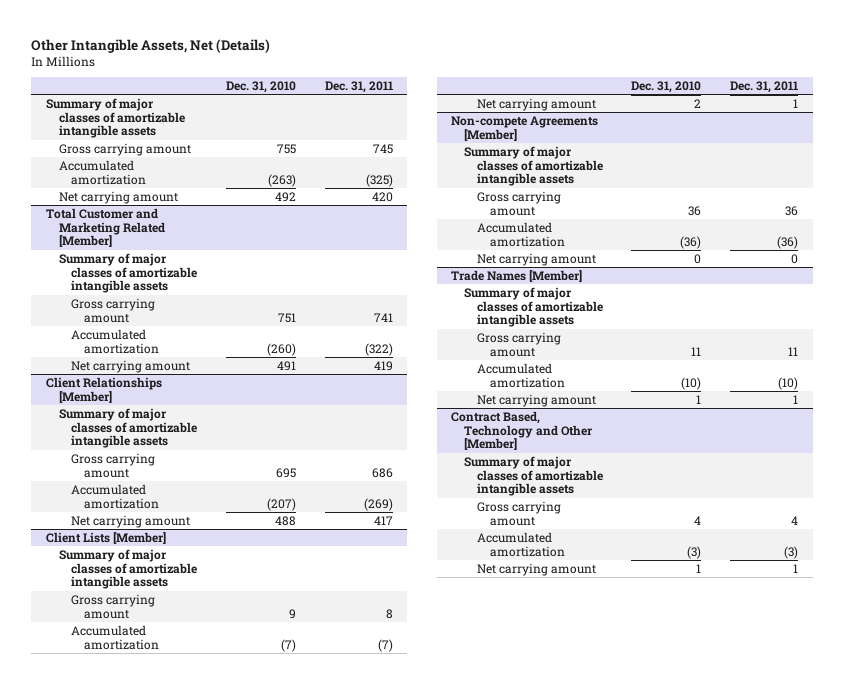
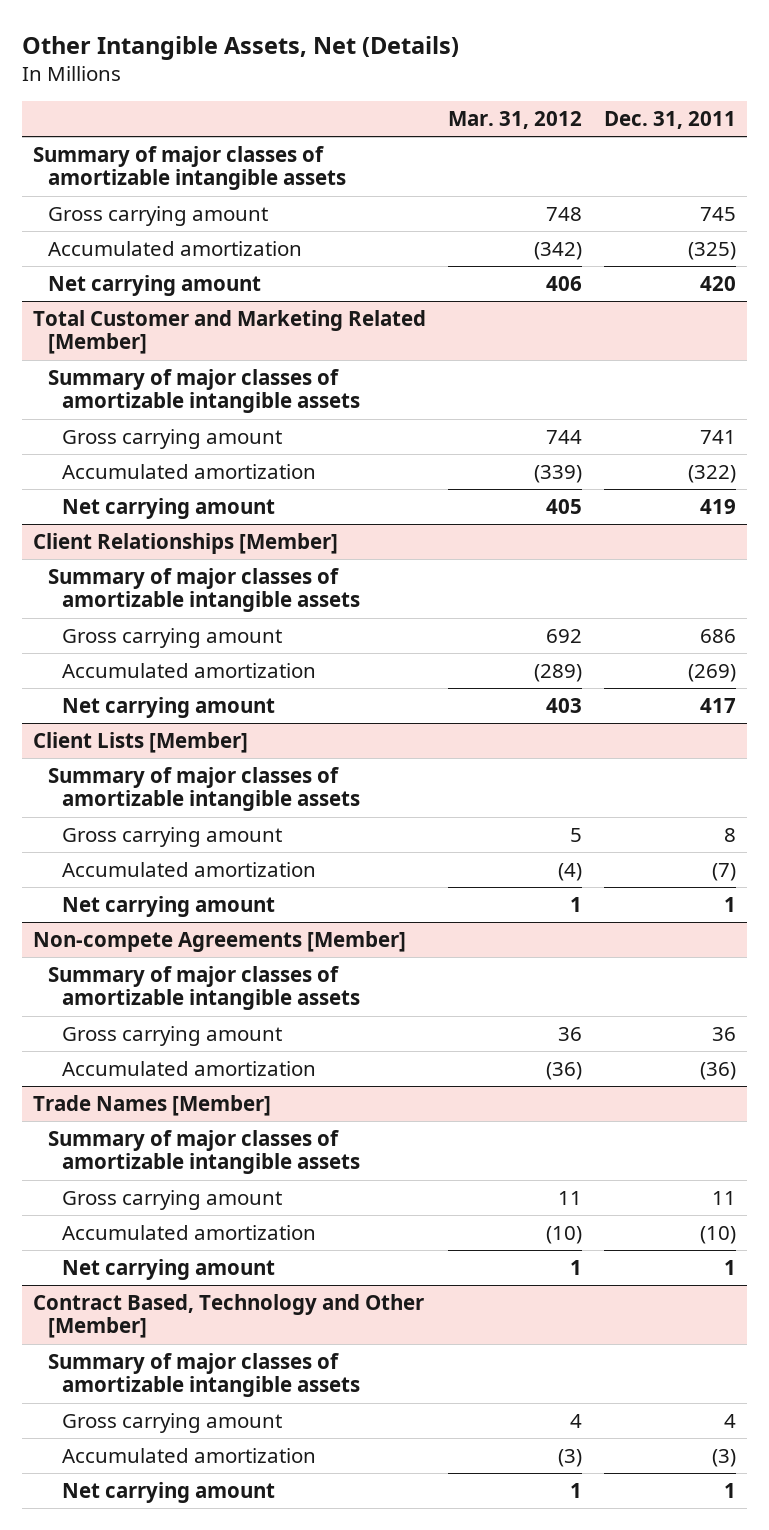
[226,81,297,94] Dec. 31, 2010 -> none
none -> [447,111,582,130] Mar. 31, 2012
[476,252,596,266] Net carrying amount -> none

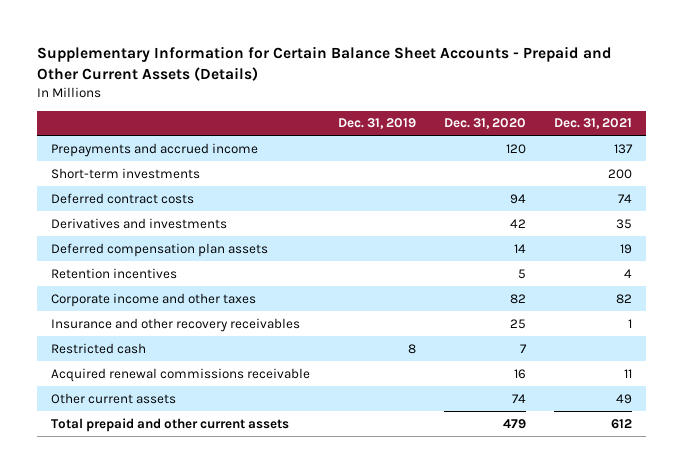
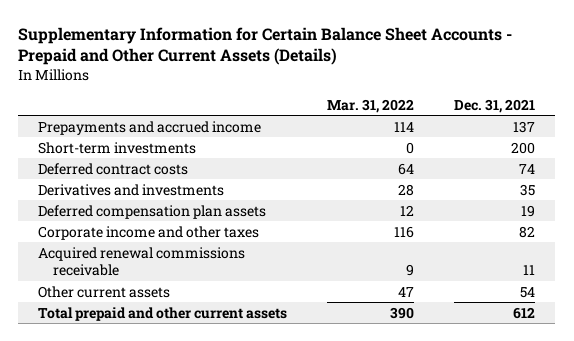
[338,118,417,130] Dec. 31, 2019 -> none
[443,118,526,130] Dec. 31, 2020 -> none
none -> [327,98,415,113] Mar. 31, 2022
[51,267,178,279] Retention incentives -> none
[51,317,301,332] Insurance and other recovery receivables -> none
[51,342,147,354] Restricted cash -> none
[615,393,632,404] 49 -> [520,286,536,298] 54

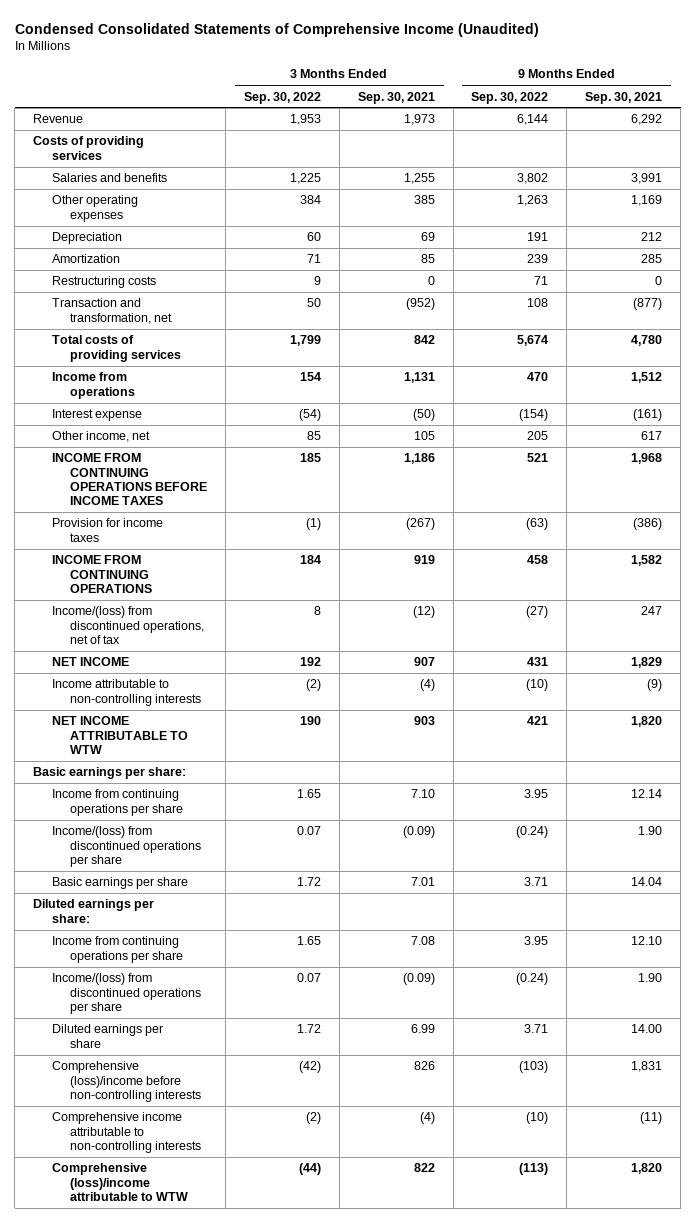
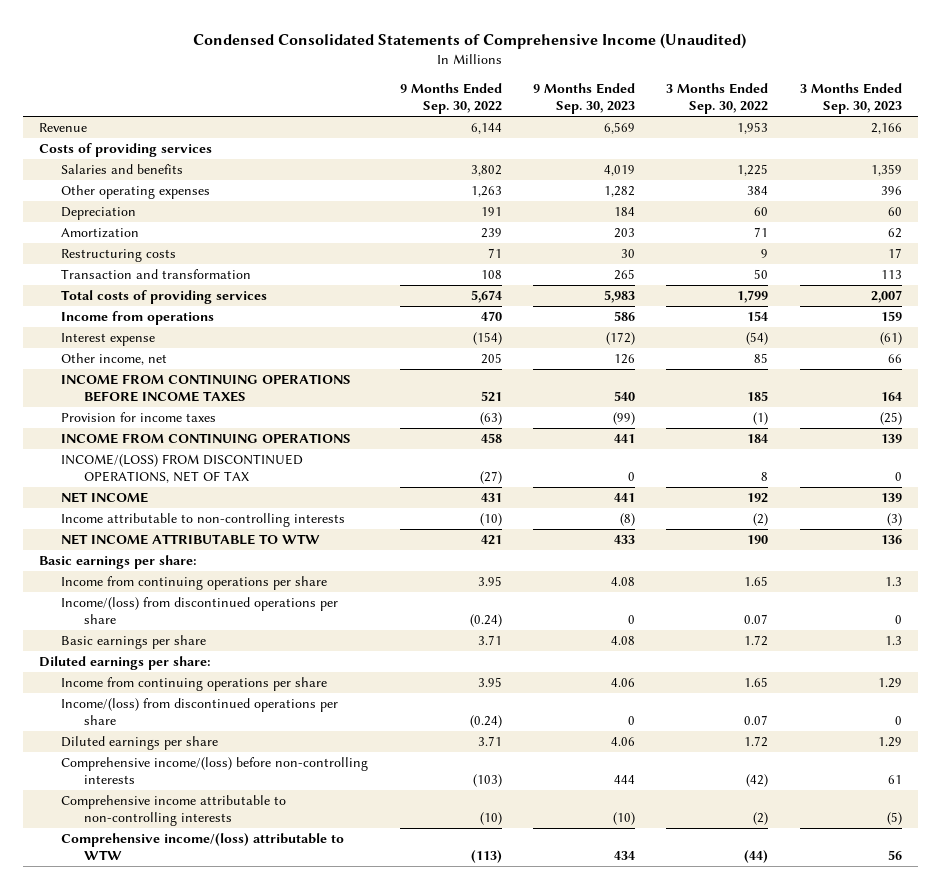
[357,91,435,104] Sep. 30, 2021 -> none
[585,91,663,104] Sep. 30, 2021 -> none
none -> [533,83,636,115] 9 Months Ended Sep. 30, 2023
none -> [799,83,902,115] 3 Months Ended Sep. 30, 2023
[51,298,173,324] Transaction and transformation, net -> [61,269,252,280] Transaction and transformation
[51,606,205,644] Income/(loss) from discontinued operations, net of tax -> [61,454,304,484] INCOME/(LOSS) FROM DISCONTINUED OPERATIONS, NET OF TAX
[51,1061,202,1102] Comprehensive (loss)/income before non-controlling interests -> [61,757,369,785] Comprehensive income/(loss) before non-controlling interests
[51,1163,189,1201] Comprehensive (loss)/income attributable to WTW -> [61,833,345,861] Comprehensive income/(loss) attributable to WTW

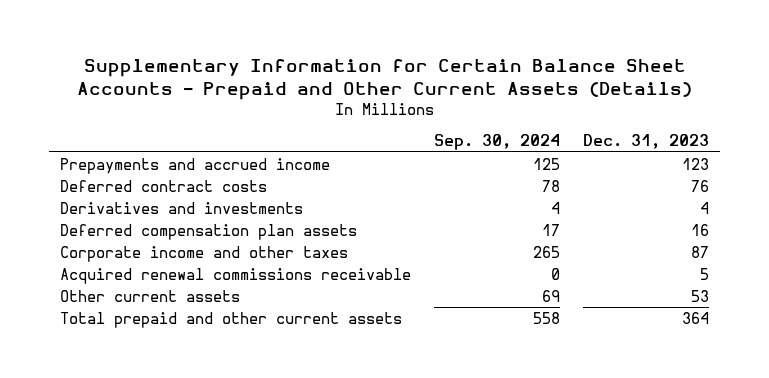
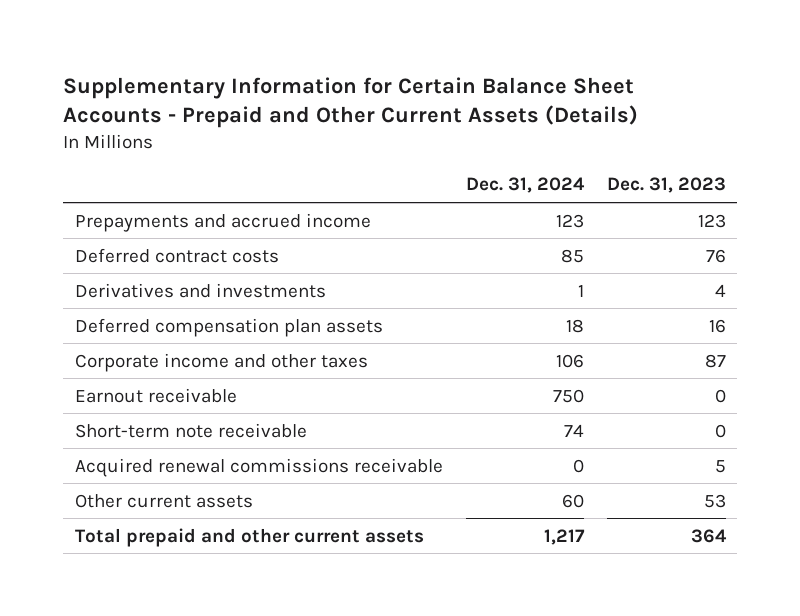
[434,134,561,151] Sep. 30, 2024 -> none
none -> [465,177,585,194] Dec. 31, 2024
none -> [74,387,237,403] Earnout receivable
none -> [74,422,307,438] Short-term note receivable

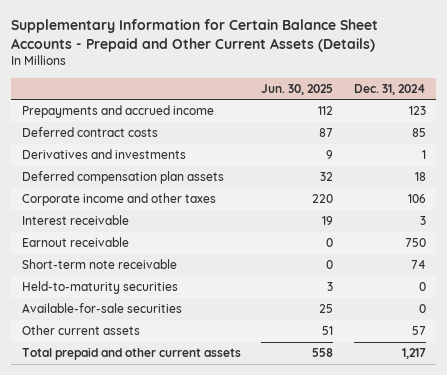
[606,177,726,194] Dec. 31, 2023 -> none
none -> [261,83,334,95] Jun. 30, 2025
none -> [21,215,129,226] Interest receivable
[74,457,443,477] Acquired renewal commissions receivable -> none
none -> [21,281,178,295] Held-to-maturity securities
none -> [21,303,182,314] Available-for-sale securities
[561,493,584,508] 60 -> [411,326,426,336] 57

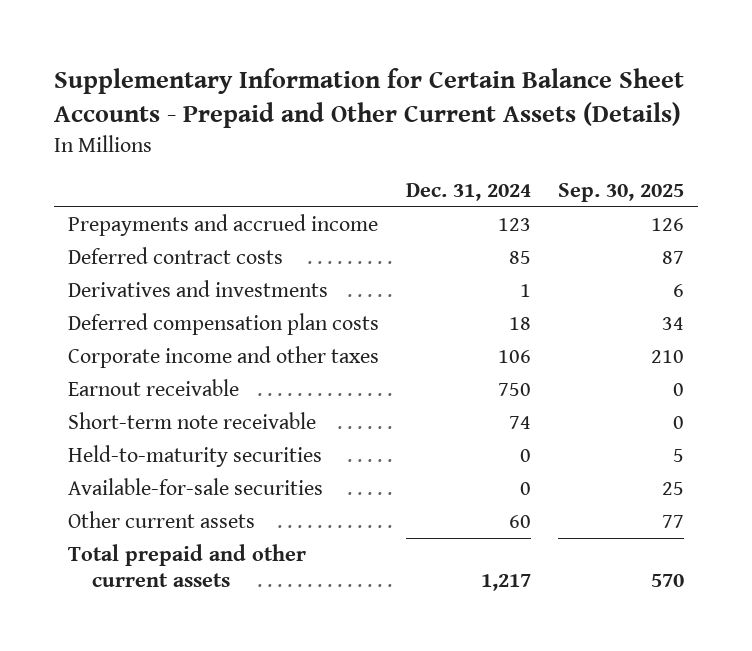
[261,83,334,95] Jun. 30, 2025 -> none
none -> [558,183,685,203] Sep. 30, 2025
[21,171,224,185] Deferred compensation plan assets -> [67,313,379,336] Deferred compensation plan costs
[21,215,129,226] Interest receivable -> none
[411,326,426,336] 57 -> [508,515,531,529] 60

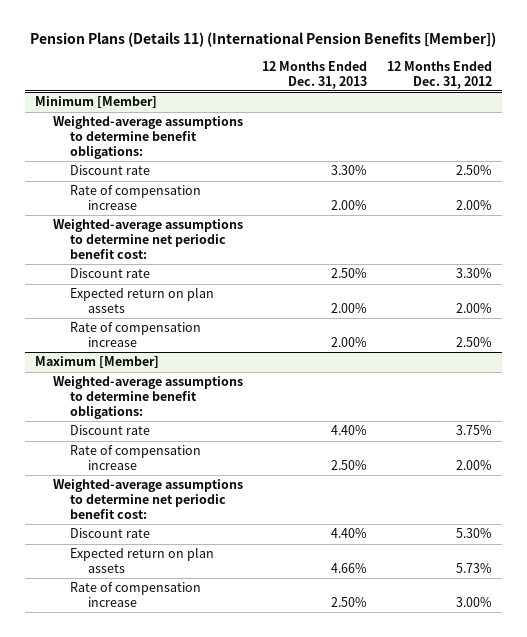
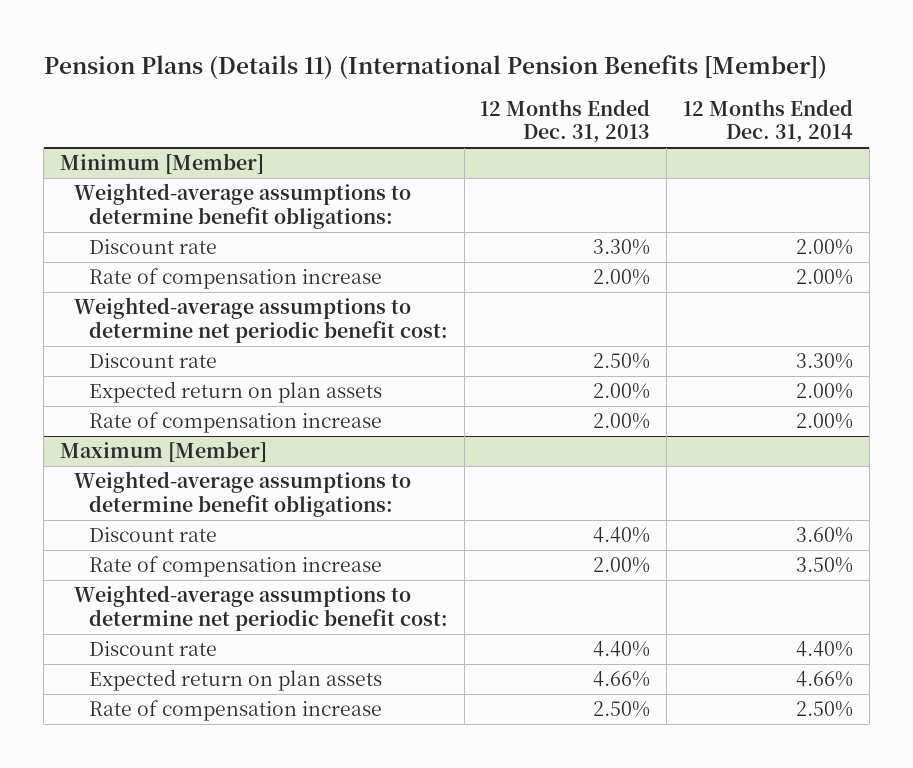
[387,60,493,89] 12 Months Ended Dec. 31, 2012 -> none
none -> [682,98,853,144] 12 Months Ended Dec. 31, 2014
[331,460,368,471] 2.50% -> [593,557,651,574] 2.00%

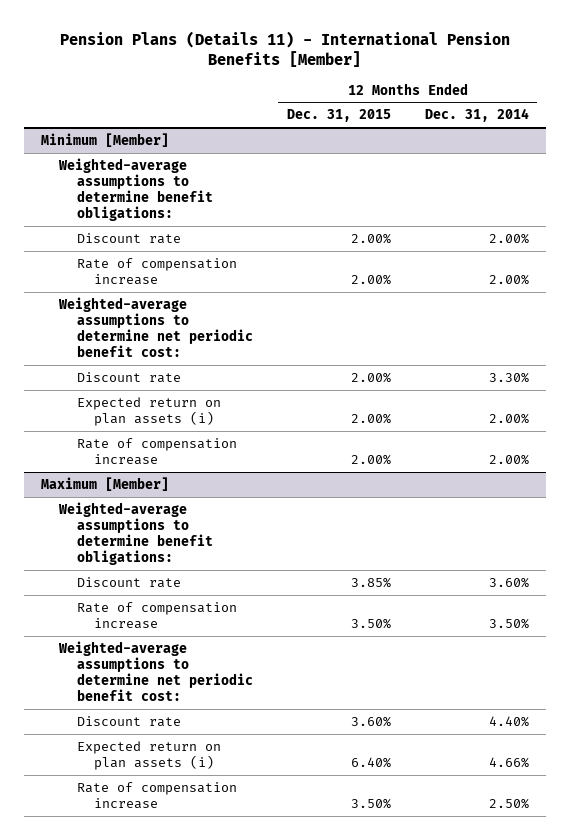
[43,54,827,79] Pension Plans (Details 11) (International Pension Benefits [Member]) -> [60,30,511,67] Pension Plans (Details 11) - International Pension Benefits [Member]
[480,98,651,144] 12 Months Ended Dec. 31, 2013 -> none
none -> [286,109,391,123] Dec. 31, 2015
[88,381,382,404] Expected return on plan assets -> [76,396,221,426] Expected return on plan assets (i)
[88,669,382,692] Expected return on plan assets -> [76,740,221,770] Expected return on plan assets (i)

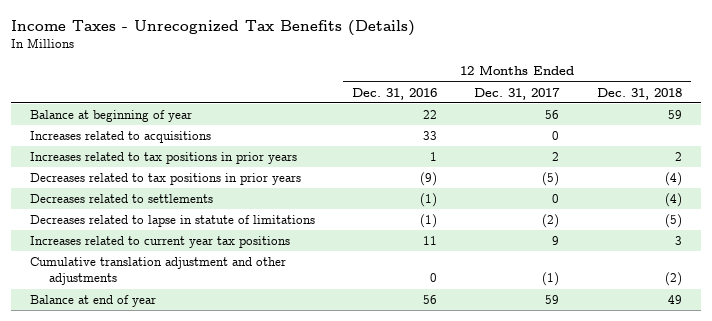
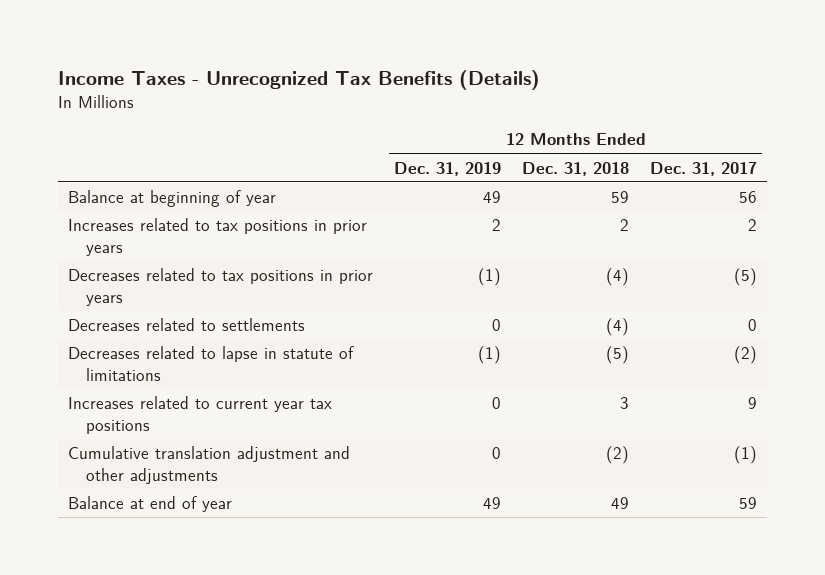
[352,87,438,100] Dec. 31, 2016 -> none
none -> [394,161,502,176] Dec. 31, 2019
[29,130,211,143] Increases related to acquisitions -> none

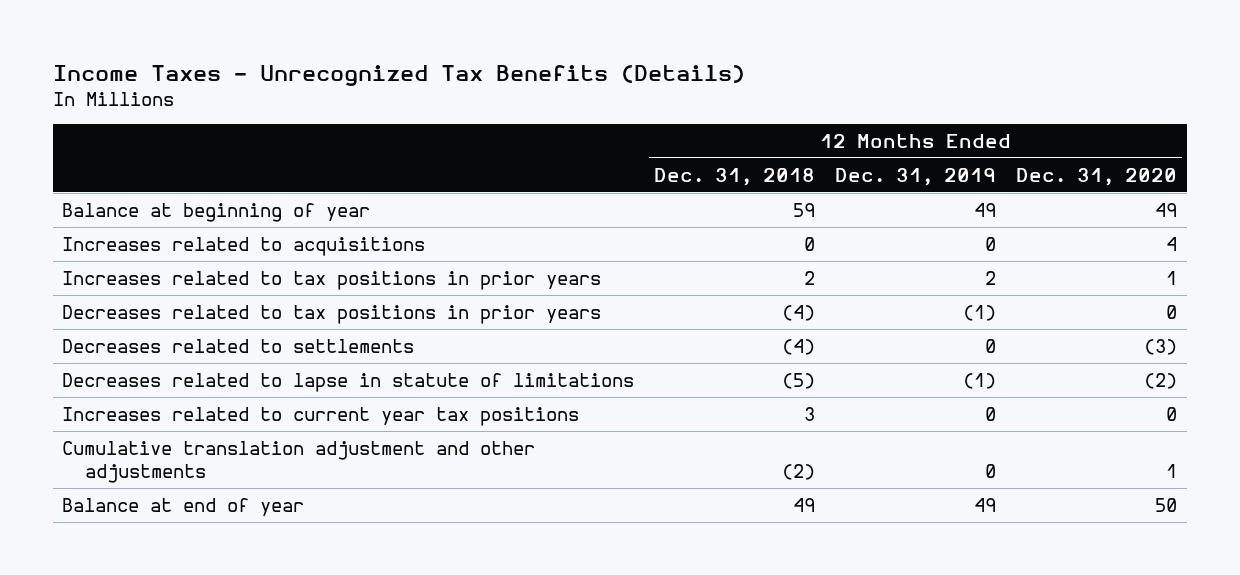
[649,161,757,176] Dec. 31, 2017 -> none
none -> [1016,167,1178,186] Dec. 31, 2020
none -> [62,236,426,256] Increases related to acquisitions

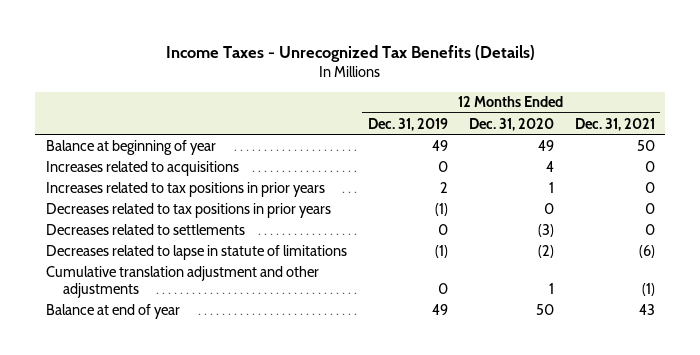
[654,167,816,186] Dec. 31, 2018 -> none
none -> [574,117,655,131] Dec. 31, 2021
[62,406,580,426] Increases related to current year tax positions -> none

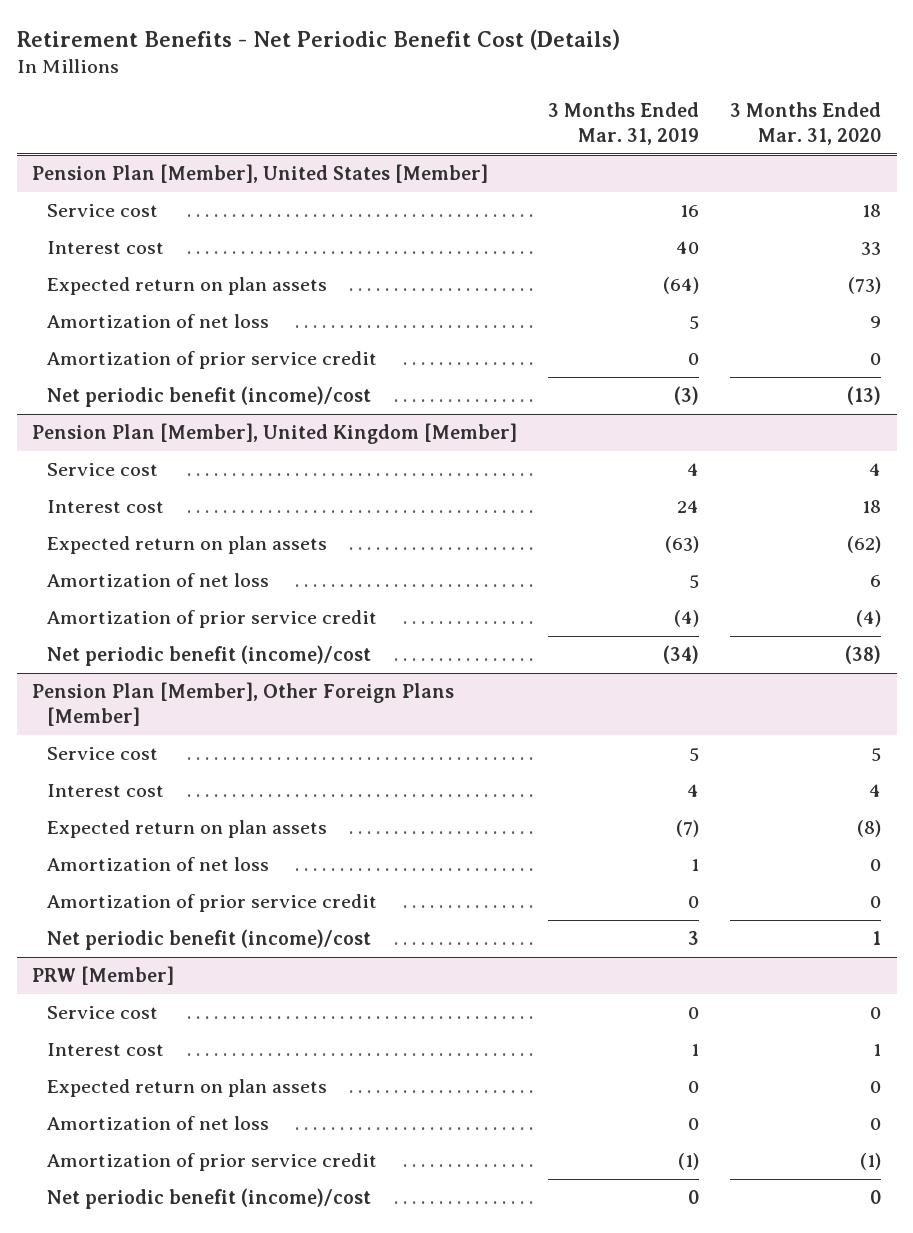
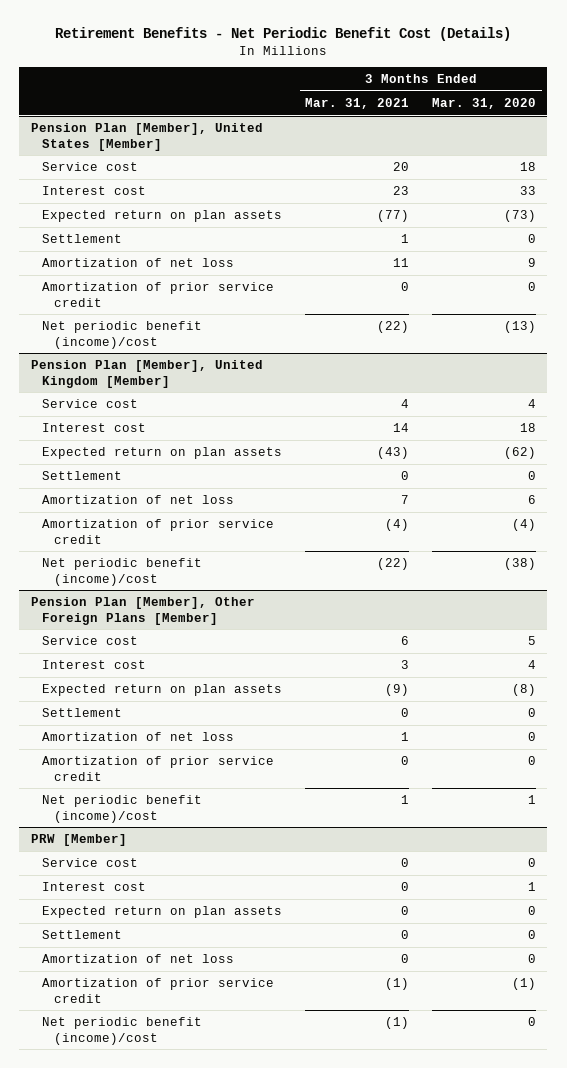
[548,101,700,145] 3 Months Ended Mar. 31, 2019 -> none
none -> [305,97,410,109] Mar. 31, 2021
none -> [42,233,123,243] Settlement
none -> [42,470,123,480] Settlement
none -> [42,707,123,717] Settlement
none -> [42,929,123,939] Settlement

